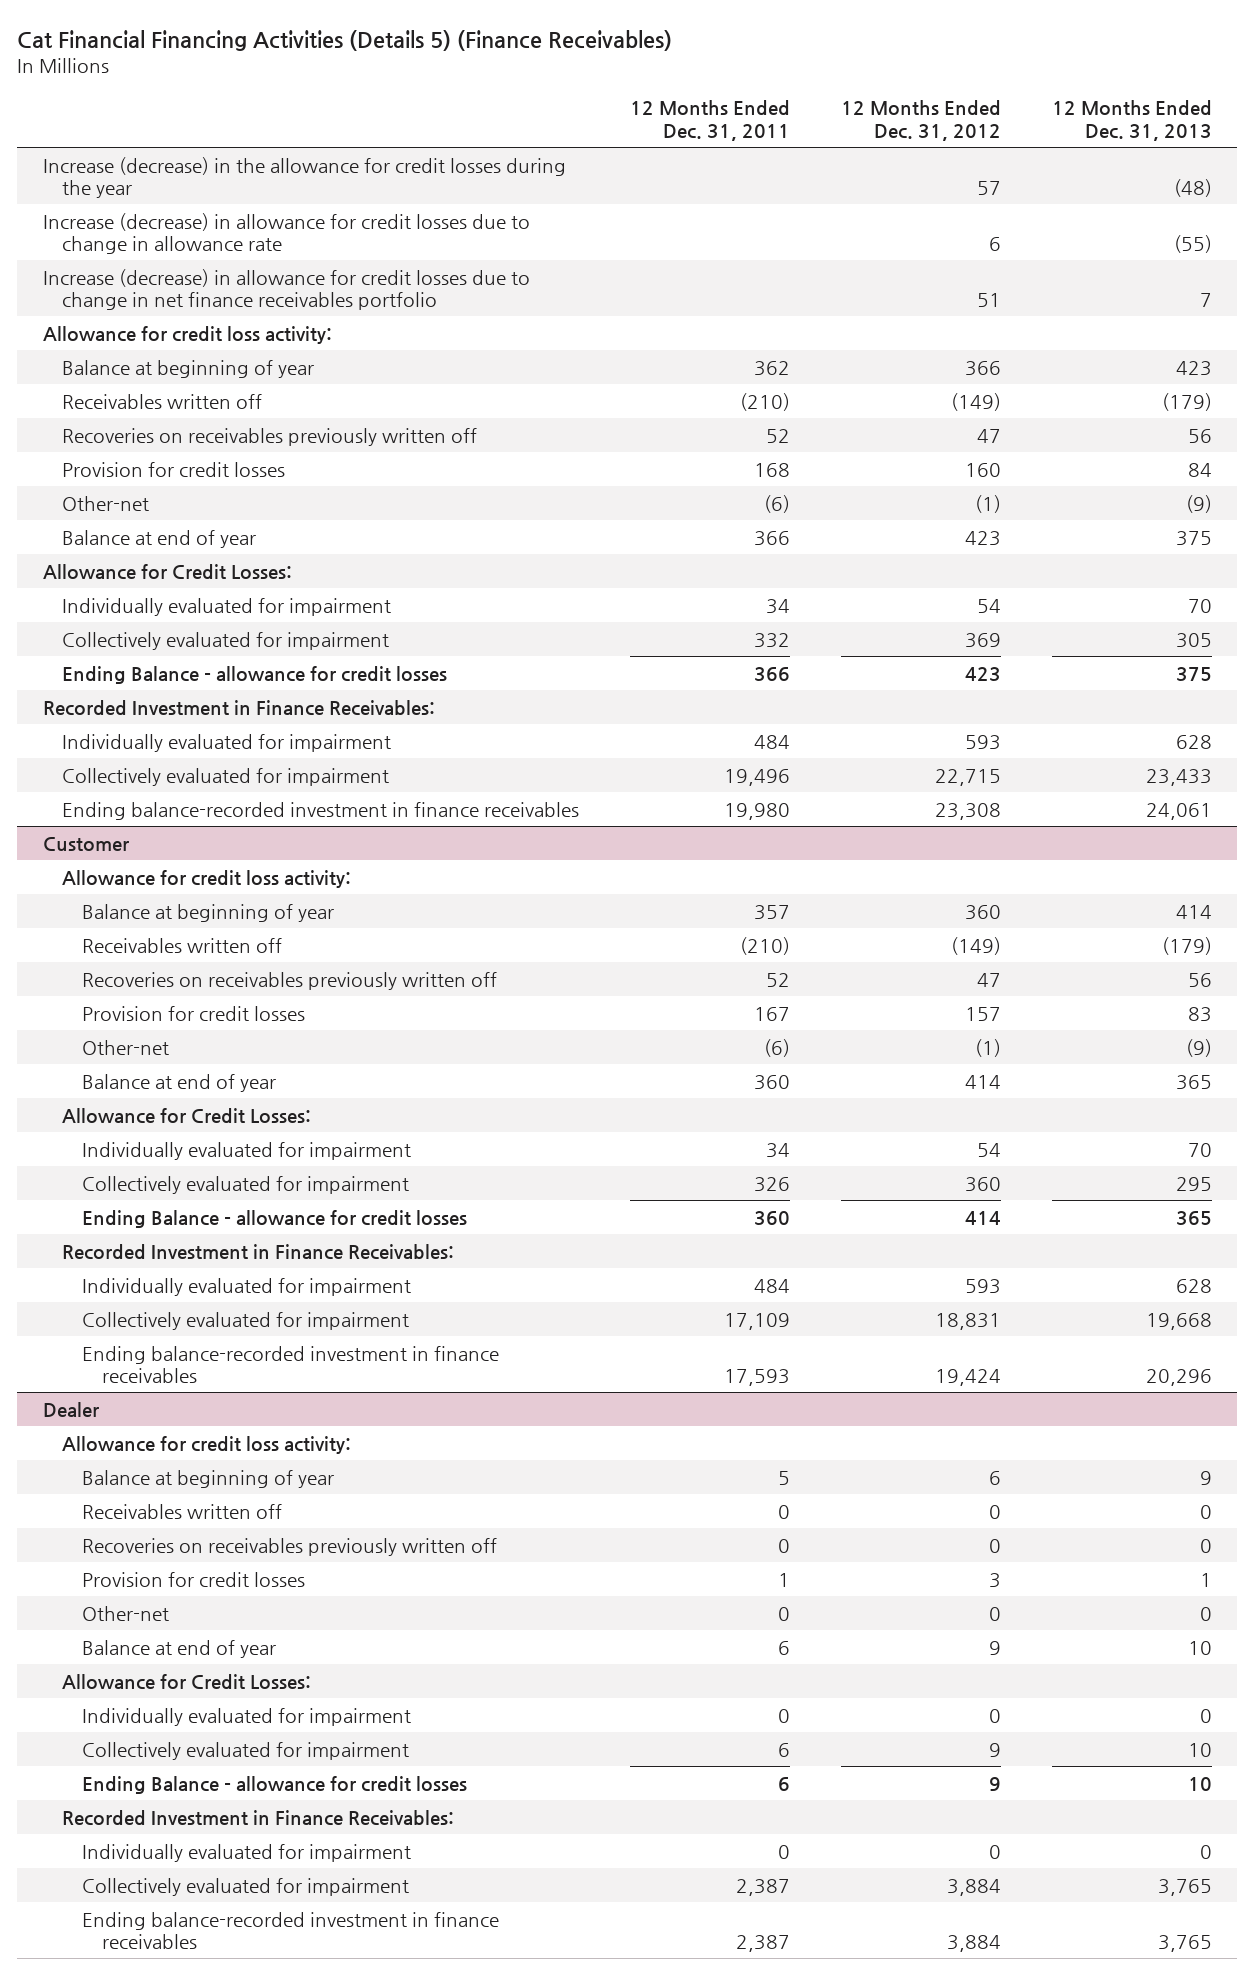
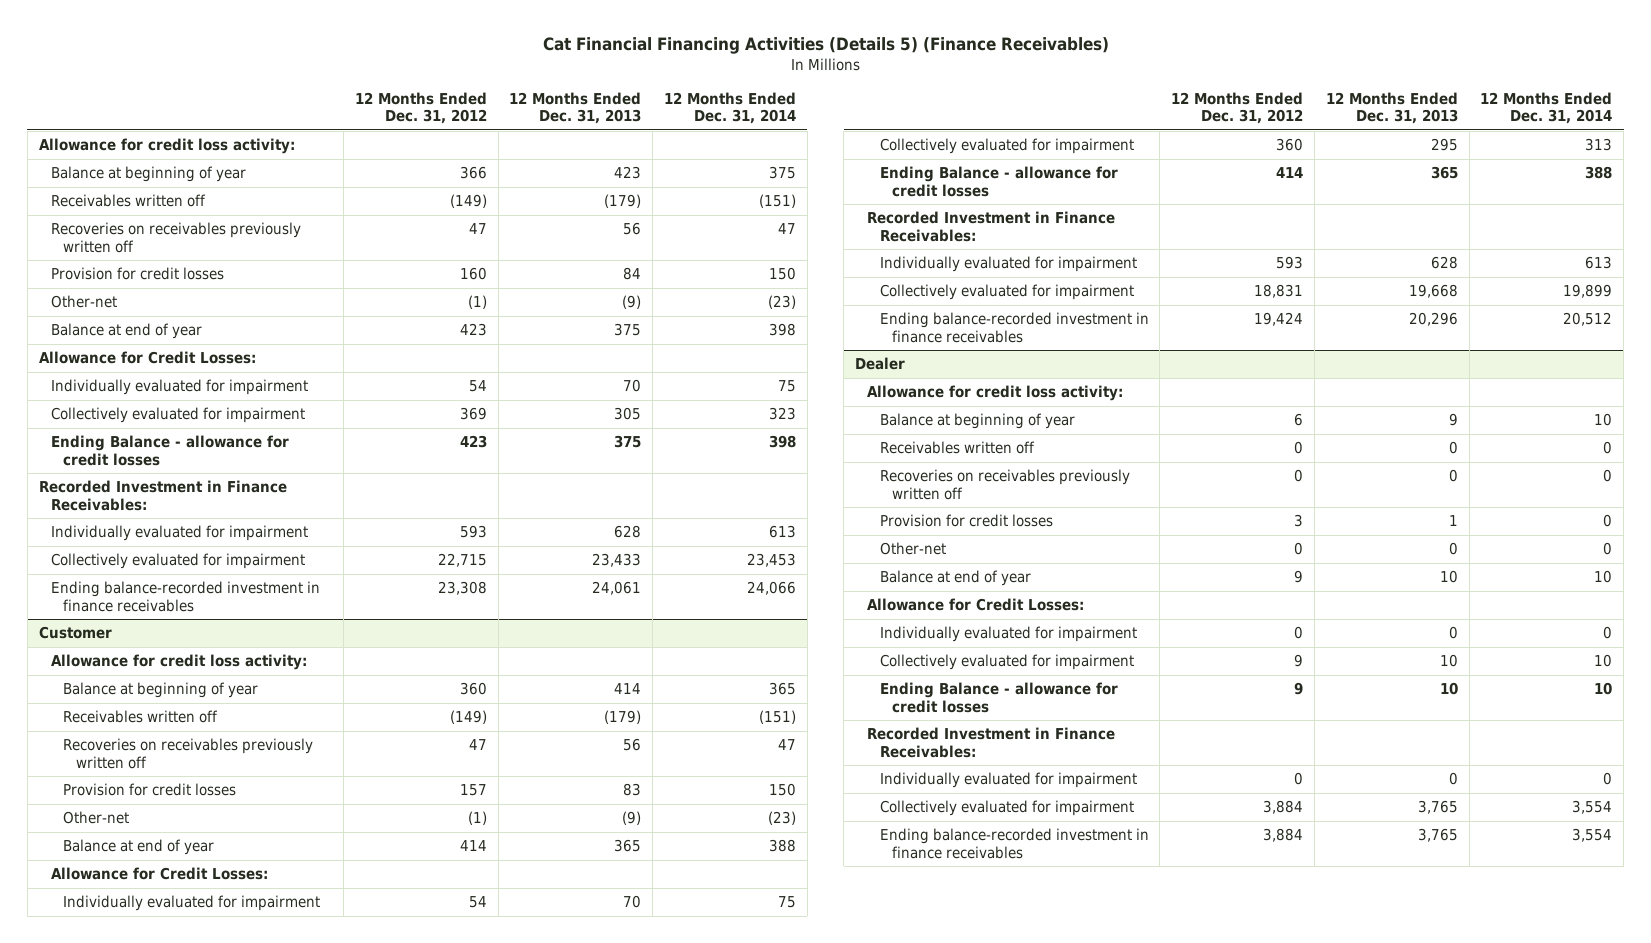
[630,100,791,141] 12 Months Ended Dec. 31, 2011 -> none
none -> [663,91,796,124] 12 Months Ended Dec. 31, 2014
[42,156,566,199] Increase (decrease) in the allowance for credit losses during the year -> none
[42,212,530,255] Increase (decrease) in allowance for credit losses due to change in allowance rate -> none
[42,268,530,311] Increase (decrease) in allowance for credit losses due to change in net finance receivables portfolio -> none

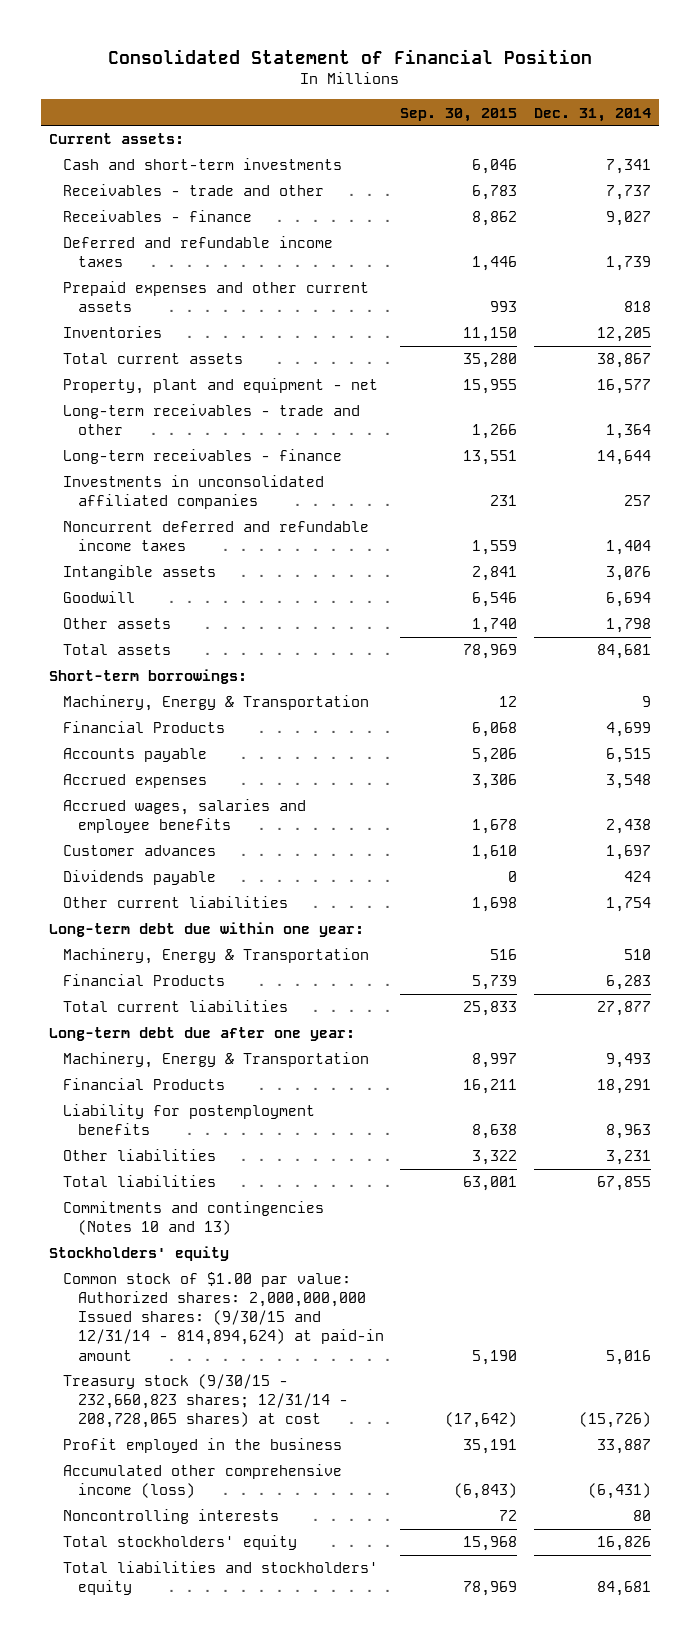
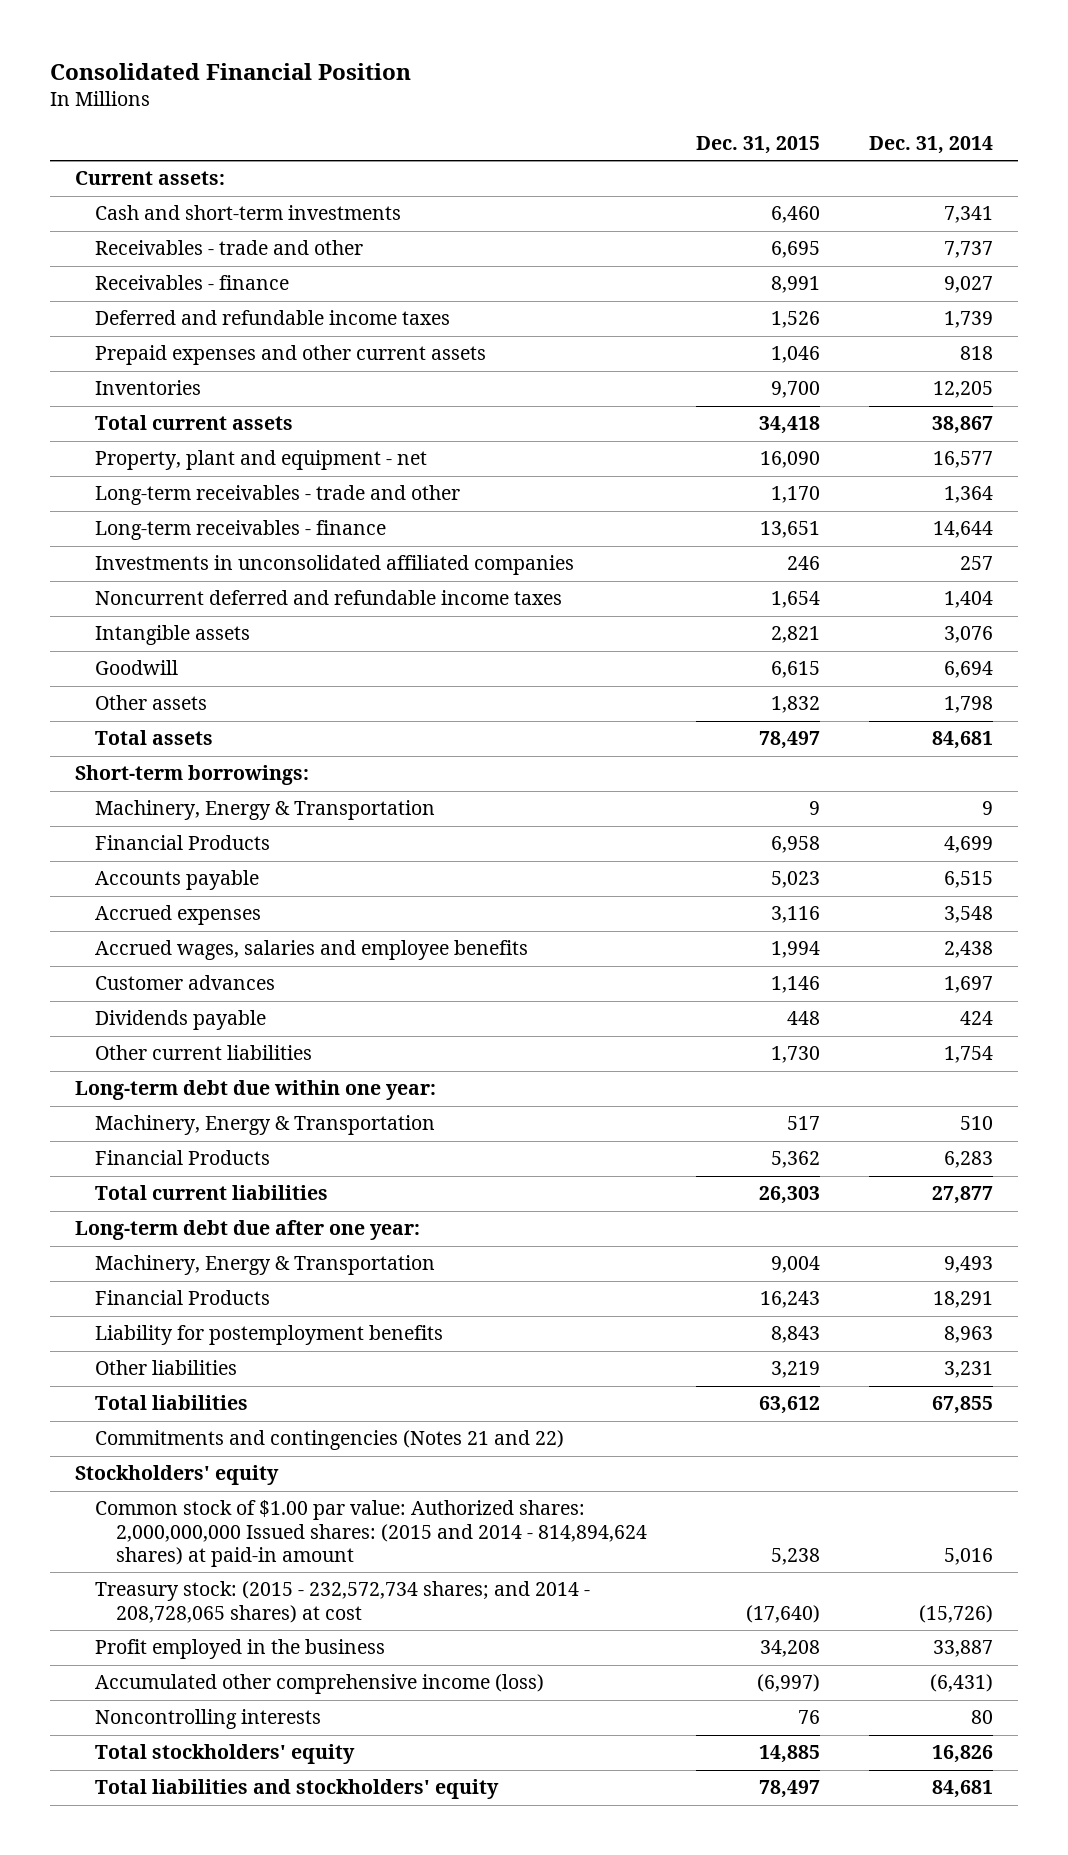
[108,49,593,65] Consolidated Statement of Financial Position -> [50,63,412,81] Consolidated Financial Position
[400,107,518,122] Sep. 30, 2015 -> none
none -> [696,136,821,155] Dec. 31, 2015
[63,1201,325,1236] Commitments and contingencies (Notes 10 and 13) -> [95,1430,565,1451] Commitments and contingencies (Notes 21 and 22)
[63,1272,384,1361] Common stock of $1.00 par value: Authorized shares: 2,000,000,000 Issued shares: (9/30/15 and 12/31/14 - 814,894,624) at paid-in amount -> [95,1500,648,1568] Common stock of $1.00 par value: Authorized shares: 2,000,000,000 Issued shares: (2015 and 2014 - 814,894,624 shares) at paid-in amount
[63,1374,348,1429] Treasury stock (9/30/15 - 232,660,823 shares; 12/31/14 - 208,728,065 shares) at cost -> [95,1581,591,1623] Treasury stock: (2015 - 232,572,734 shares; and 2014 - 208,728,065 shares) at cost

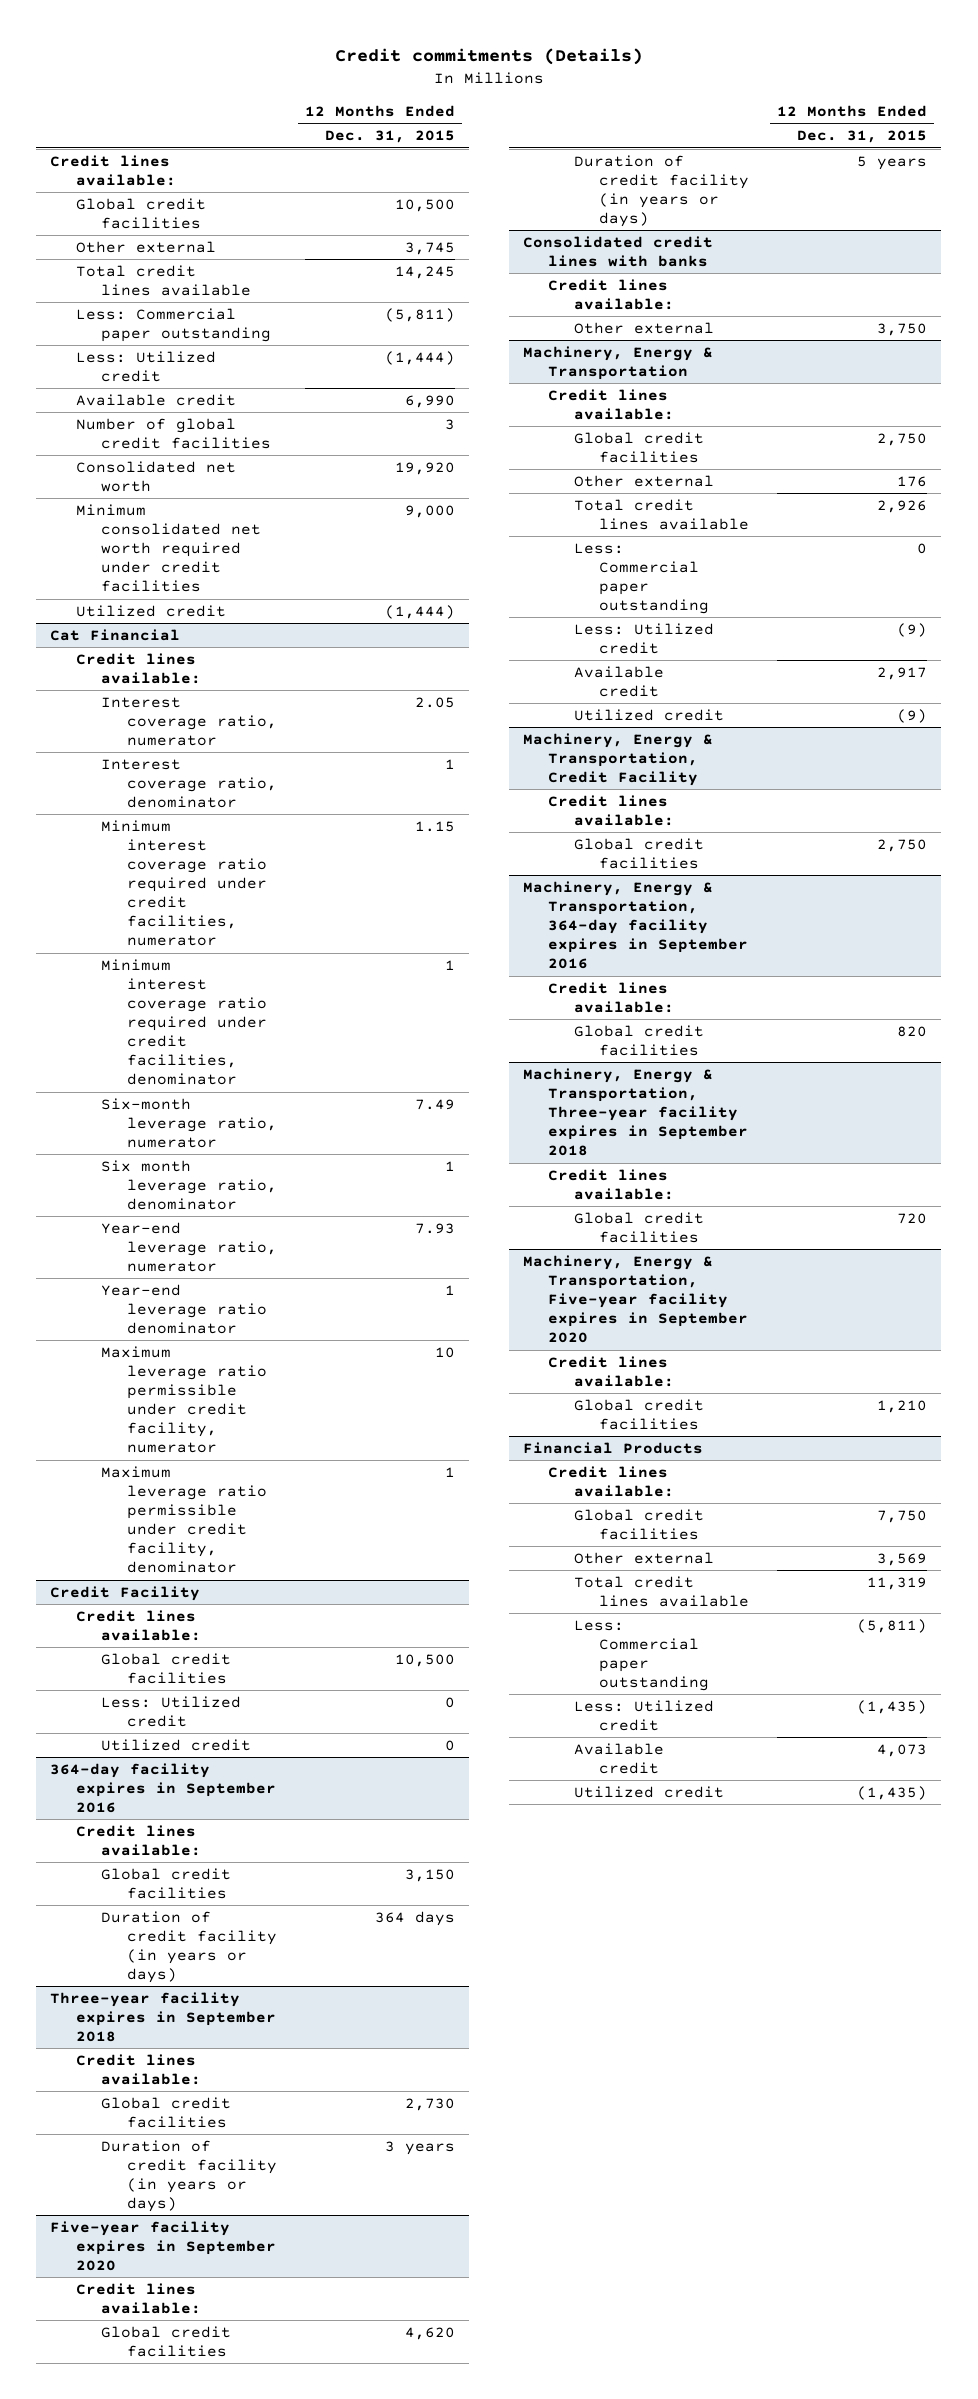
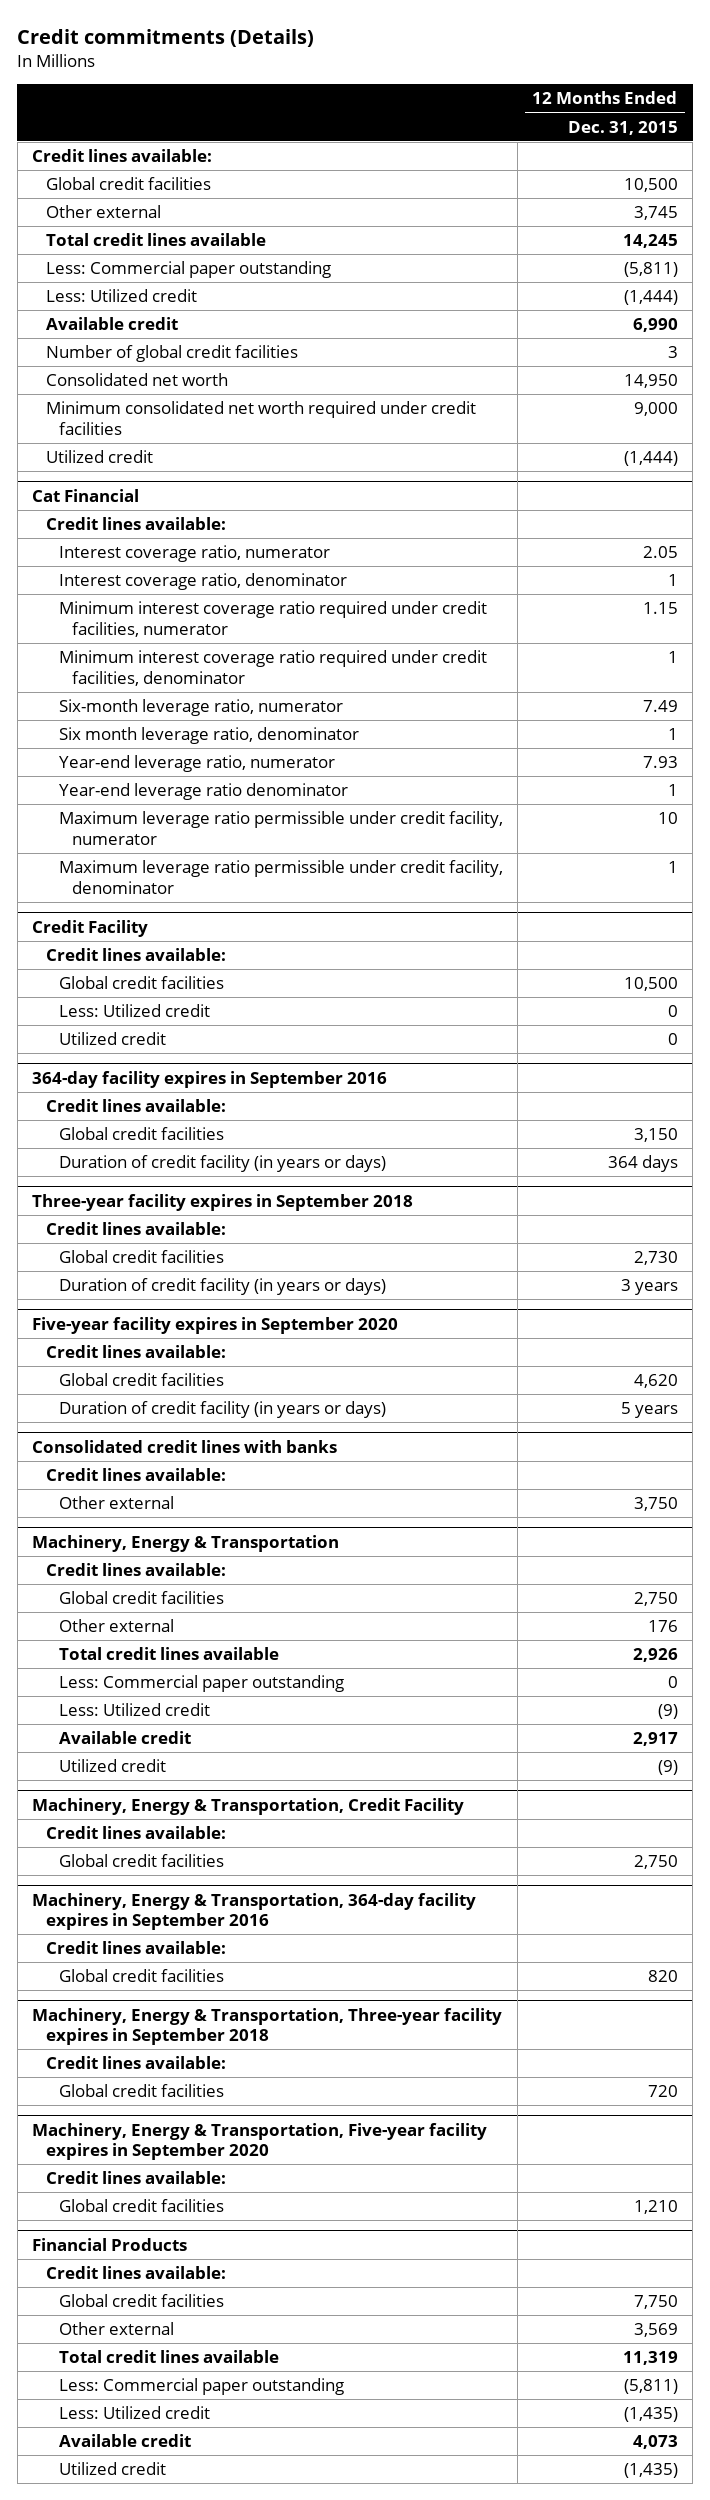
[394,461,455,475] 19,920 -> [623,374,678,389] 14,950

